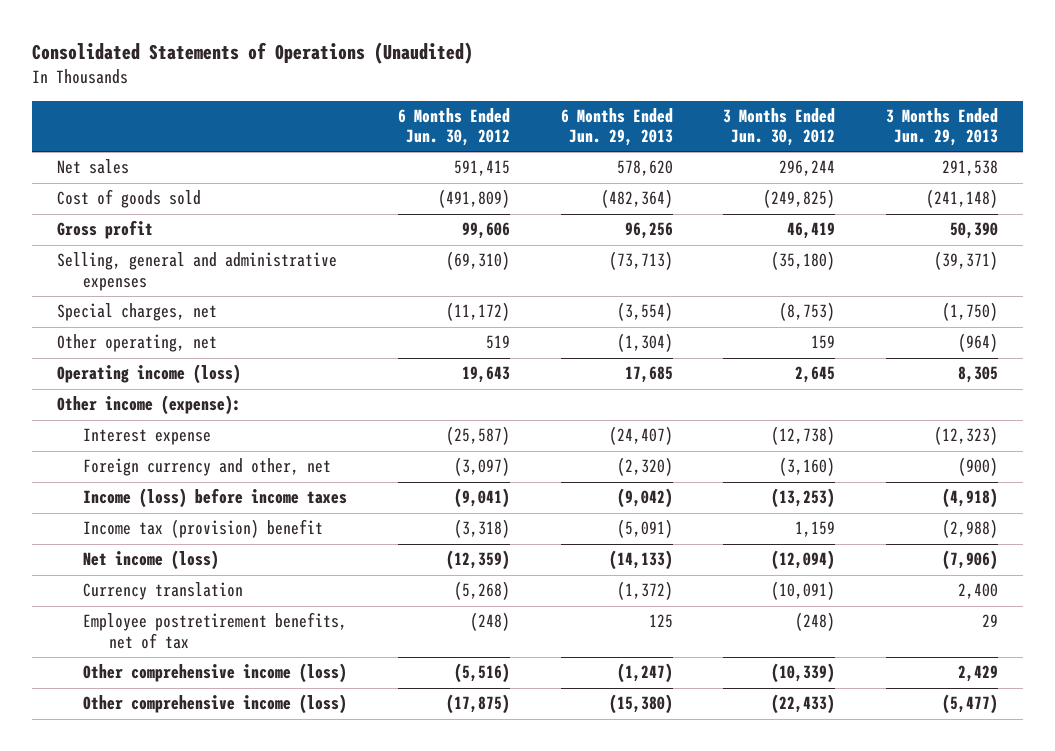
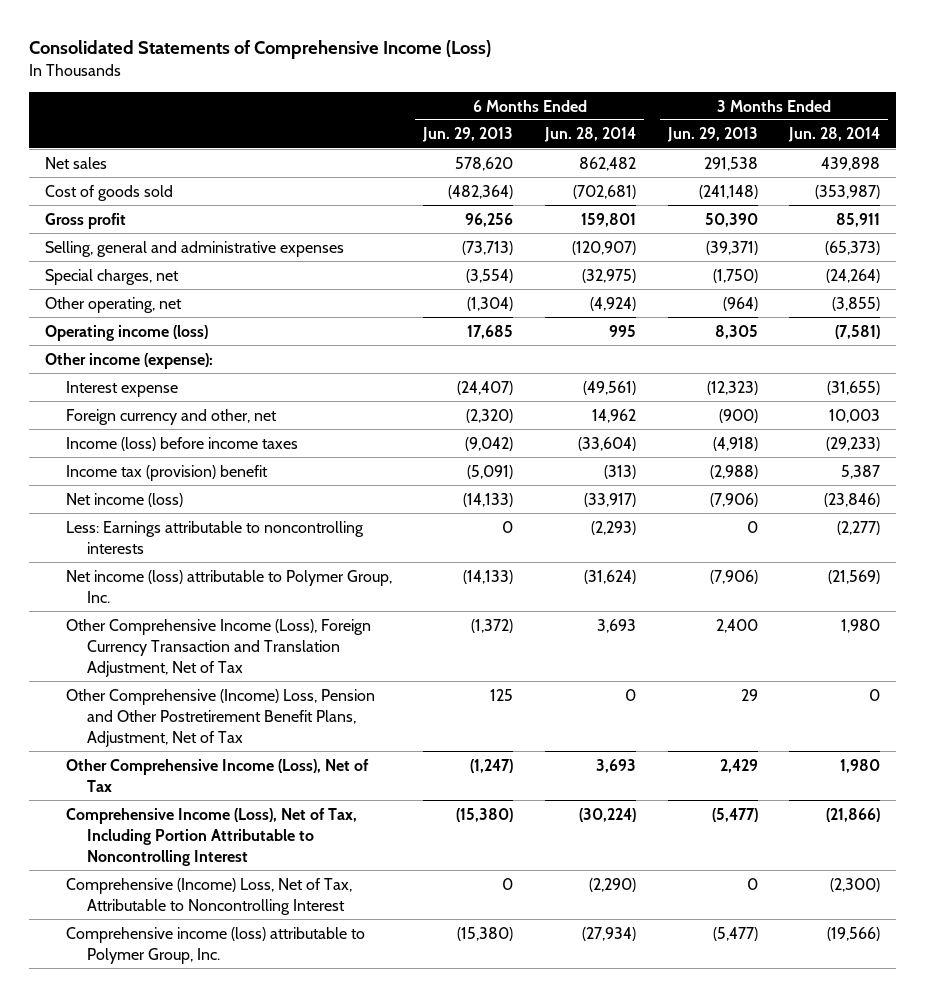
[31,42,473,65] Consolidated Statements of Operations (Unaudited) -> [28,39,491,59] Consolidated Statements of Comprehensive Income (Loss)
[397,107,510,147] 6 Months Ended Jun. 30, 2012 -> none
[723,107,836,147] 3 Months Ended Jun. 30, 2012 -> none
none -> [543,127,636,143] Jun. 28, 2014
none -> [788,127,881,143] Jun. 28, 2014
none -> [65,520,364,554] Less: Earnings attributable to noncontrolling interests
none -> [65,569,392,603] Net income (loss) attributable to Polymer Group, Inc.
[83,582,244,601] Currency translation -> [65,618,371,677] Other Comprehensive Income (Loss), Foreign Currency Transaction and Translation Adjustment, Net of Tax
[83,612,348,649] Employee postretirement benefits, net of tax -> [65,688,375,747] Other Comprehensive (Income) Loss, Pension and Other Postretirement Benefit Plans, Adjustment, Net of Tax
[83,663,348,684] Other comprehensive income (loss) -> [65,758,369,792] Other Comprehensive Income (Loss), Net of Tax
[83,694,348,715] Other comprehensive income (loss) -> [65,807,357,866] Comprehensive Income (Loss), Net of Tax, Including Portion Attributable to Noncontrolling Interest
none -> [65,877,352,915] Comprehensive (Income) Loss, Net of Tax, Attributable to Noncontrolling Interest
none -> [65,926,365,964] Comprehensive income (loss) attributable to Polymer Group, Inc.

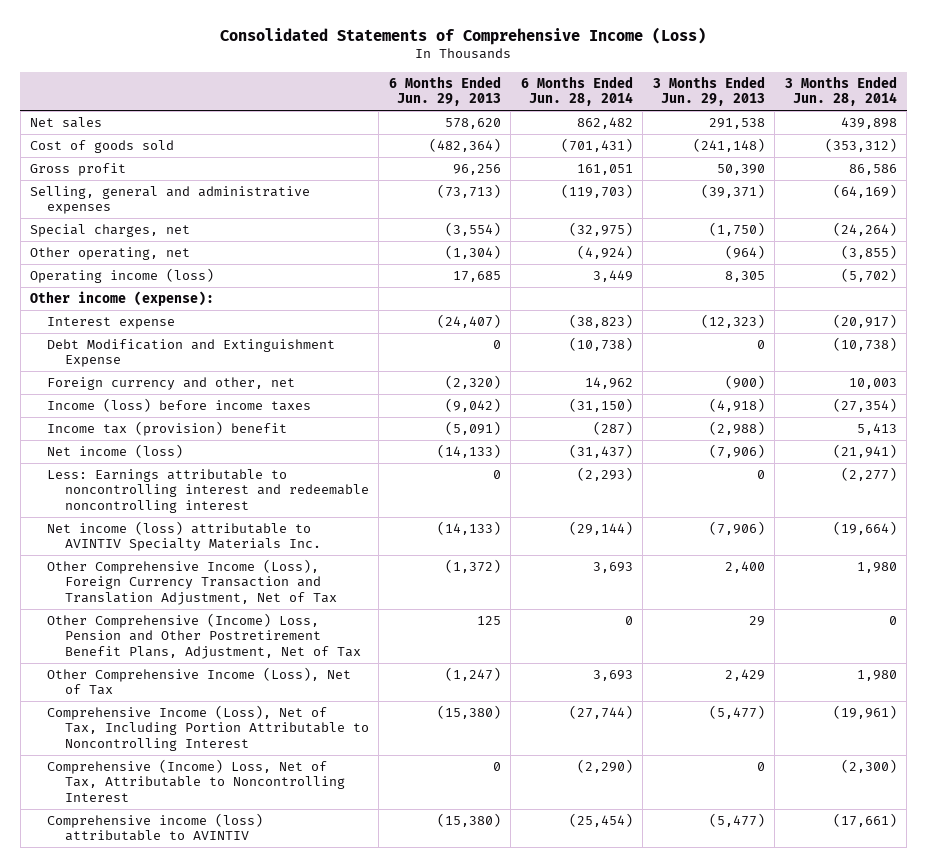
[572,184,636,199] (702,681) -> [560,138,633,153] (701,431)
[815,184,881,199] (353,987) -> [824,138,897,153] (353,312)
[580,212,636,227] 159,801 -> [576,164,633,176] 161,051
[836,212,881,227] 85,911 -> [848,164,897,176] 86,586
[571,240,636,255] (120,907) -> [560,184,633,199] (119,703)
[825,240,881,255] (65,373) -> [832,184,897,199] (64,169)
[608,324,636,337] 995 -> [592,270,633,283] 3,449
[835,324,881,339] (7,581) -> [840,268,897,283] (5,702)
[582,380,636,395] (49,561) -> [568,314,633,329] (38,823)
[827,380,881,395] (31,655) -> [832,314,897,329] (20,917)
none -> [47,339,336,368] Debt Modification and Extinguishment Expense
[577,436,636,451] (33,604) -> [568,398,633,413] (31,150)
[826,436,881,451] (29,233) -> [832,398,897,413] (27,354)
[603,464,636,479] (313) -> [592,421,633,436] (287)
[841,464,881,479] 5,387 -> [856,423,897,436] 5,413
[583,492,636,507] (33,917) -> [568,444,633,459] (31,437)
[824,492,881,507] (23,846) -> [832,444,897,459] (21,941)
[65,520,364,554] Less: Earnings attributable to noncontrolling interests -> [47,469,369,513] Less: Earnings attributable to noncontrolling interest and redeemable noncontrolling interest
[65,569,392,603] Net income (loss) attributable to Polymer Group, Inc. -> [47,521,321,552] Net income (loss) attributable to AVINTIV Specialty Materials Inc.
[583,569,636,584] (31,624) -> [568,521,633,536] (29,144)
[828,569,881,584] (21,569) -> [832,521,897,536] (19,664)
[578,807,636,822] (30,224) -> [568,705,633,720] (27,744)
[826,807,881,822] (21,866) -> [832,705,897,720] (19,961)
[65,926,365,964] Comprehensive income (loss) attributable to Polymer Group, Inc. -> [47,813,264,842] Comprehensive income (loss) attributable to AVINTIV
[581,926,636,941] (27,934) -> [568,813,633,828] (25,454)
[827,926,881,941] (19,566) -> [832,813,897,828] (17,661)

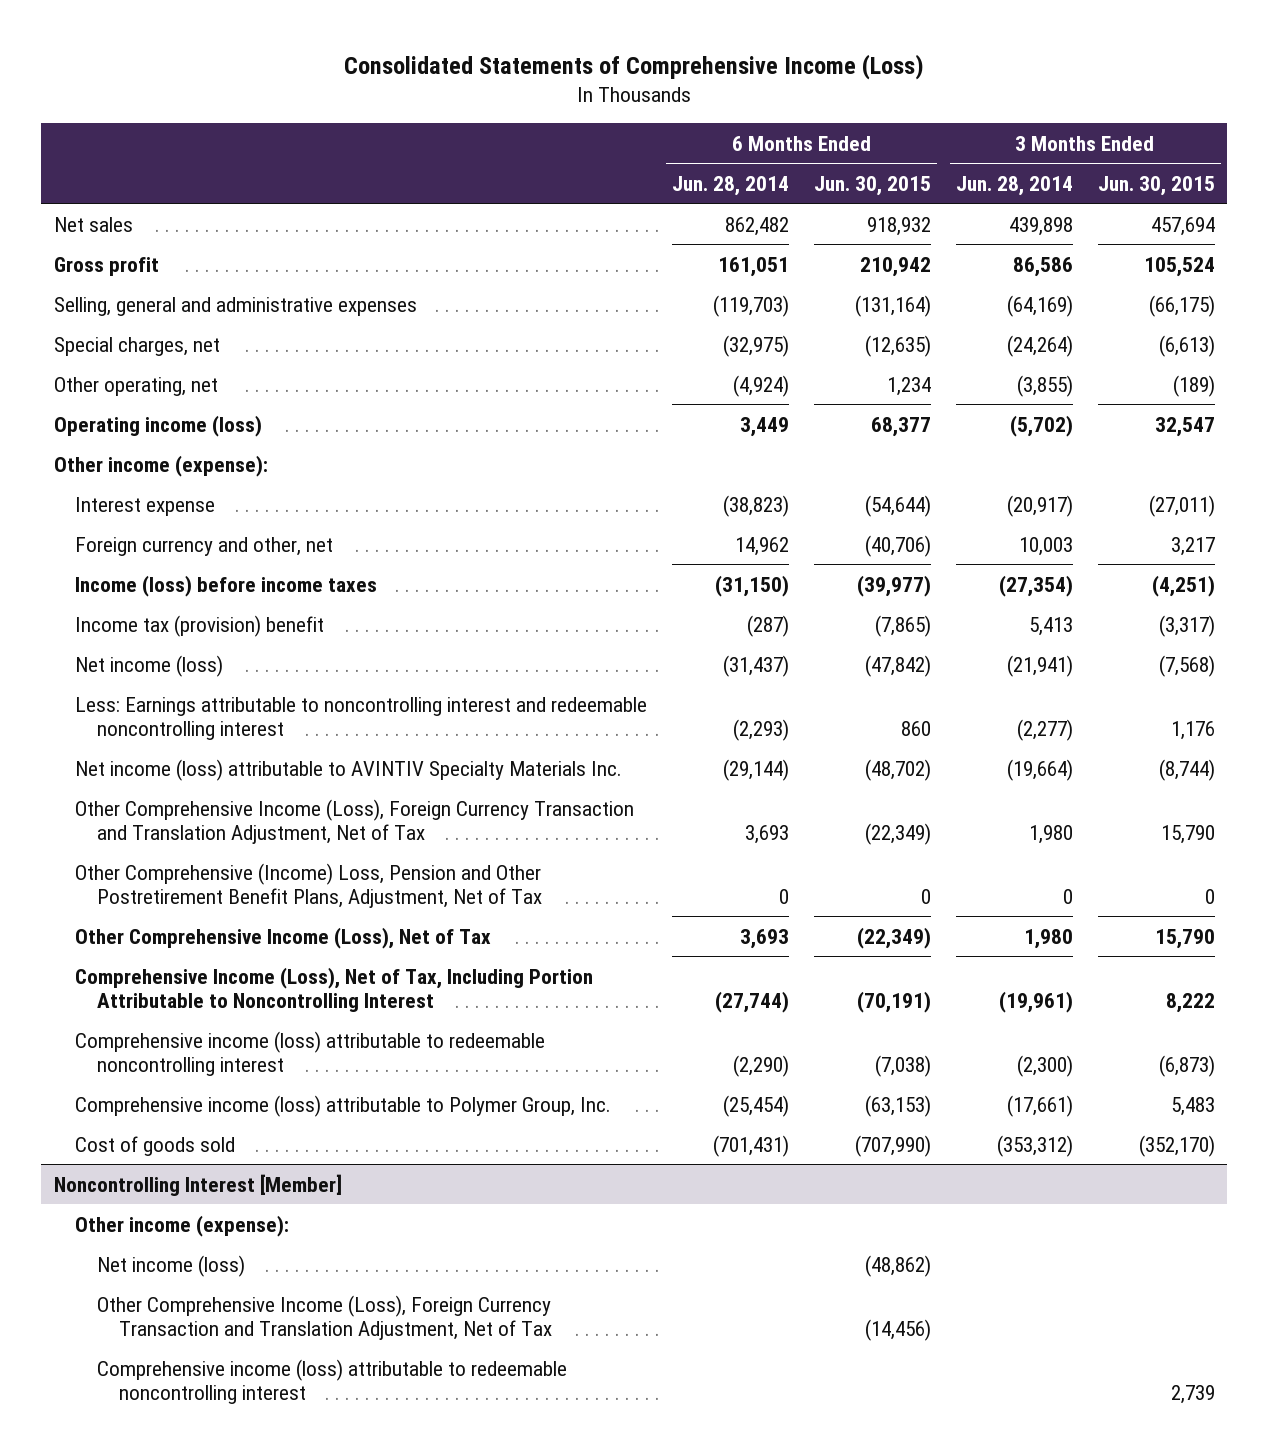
[388,75,501,107] 6 Months Ended Jun. 29, 2013 -> none
[652,75,765,107] 3 Months Ended Jun. 29, 2013 -> none
none -> [813,175,931,196] Jun. 30, 2015
none -> [1097,175,1215,196] Jun. 30, 2015
[47,339,336,368] Debt Modification and Extinguishment Expense -> none
[47,759,345,802] Comprehensive (Income) Loss, Net of Tax, Attributable to Noncontrolling Interest -> [75,1030,546,1076] Comprehensive income (loss) attributable to redeemable noncontrolling interest
[47,813,264,842] Comprehensive income (loss) attributable to AVINTIV -> [75,1094,612,1117] Comprehensive income (loss) attributable to Polymer Group, Inc.
[30,140,175,154] Cost of goods sold -> [75,1135,236,1156] Cost of goods sold
none -> [53,1173,342,1196] Noncontrolling Interest [Member]
none -> [75,1214,290,1237] Other income (expense):
none -> [97,1254,246,1277] Net income (loss)
none -> [97,1294,553,1340] Other Comprehensive Income (Loss), Foreign Currency Transaction and Translation Adjustment, Net of Tax
none -> [97,1358,568,1404] Comprehensive income (loss) attributable to redeemable noncontrolling interest

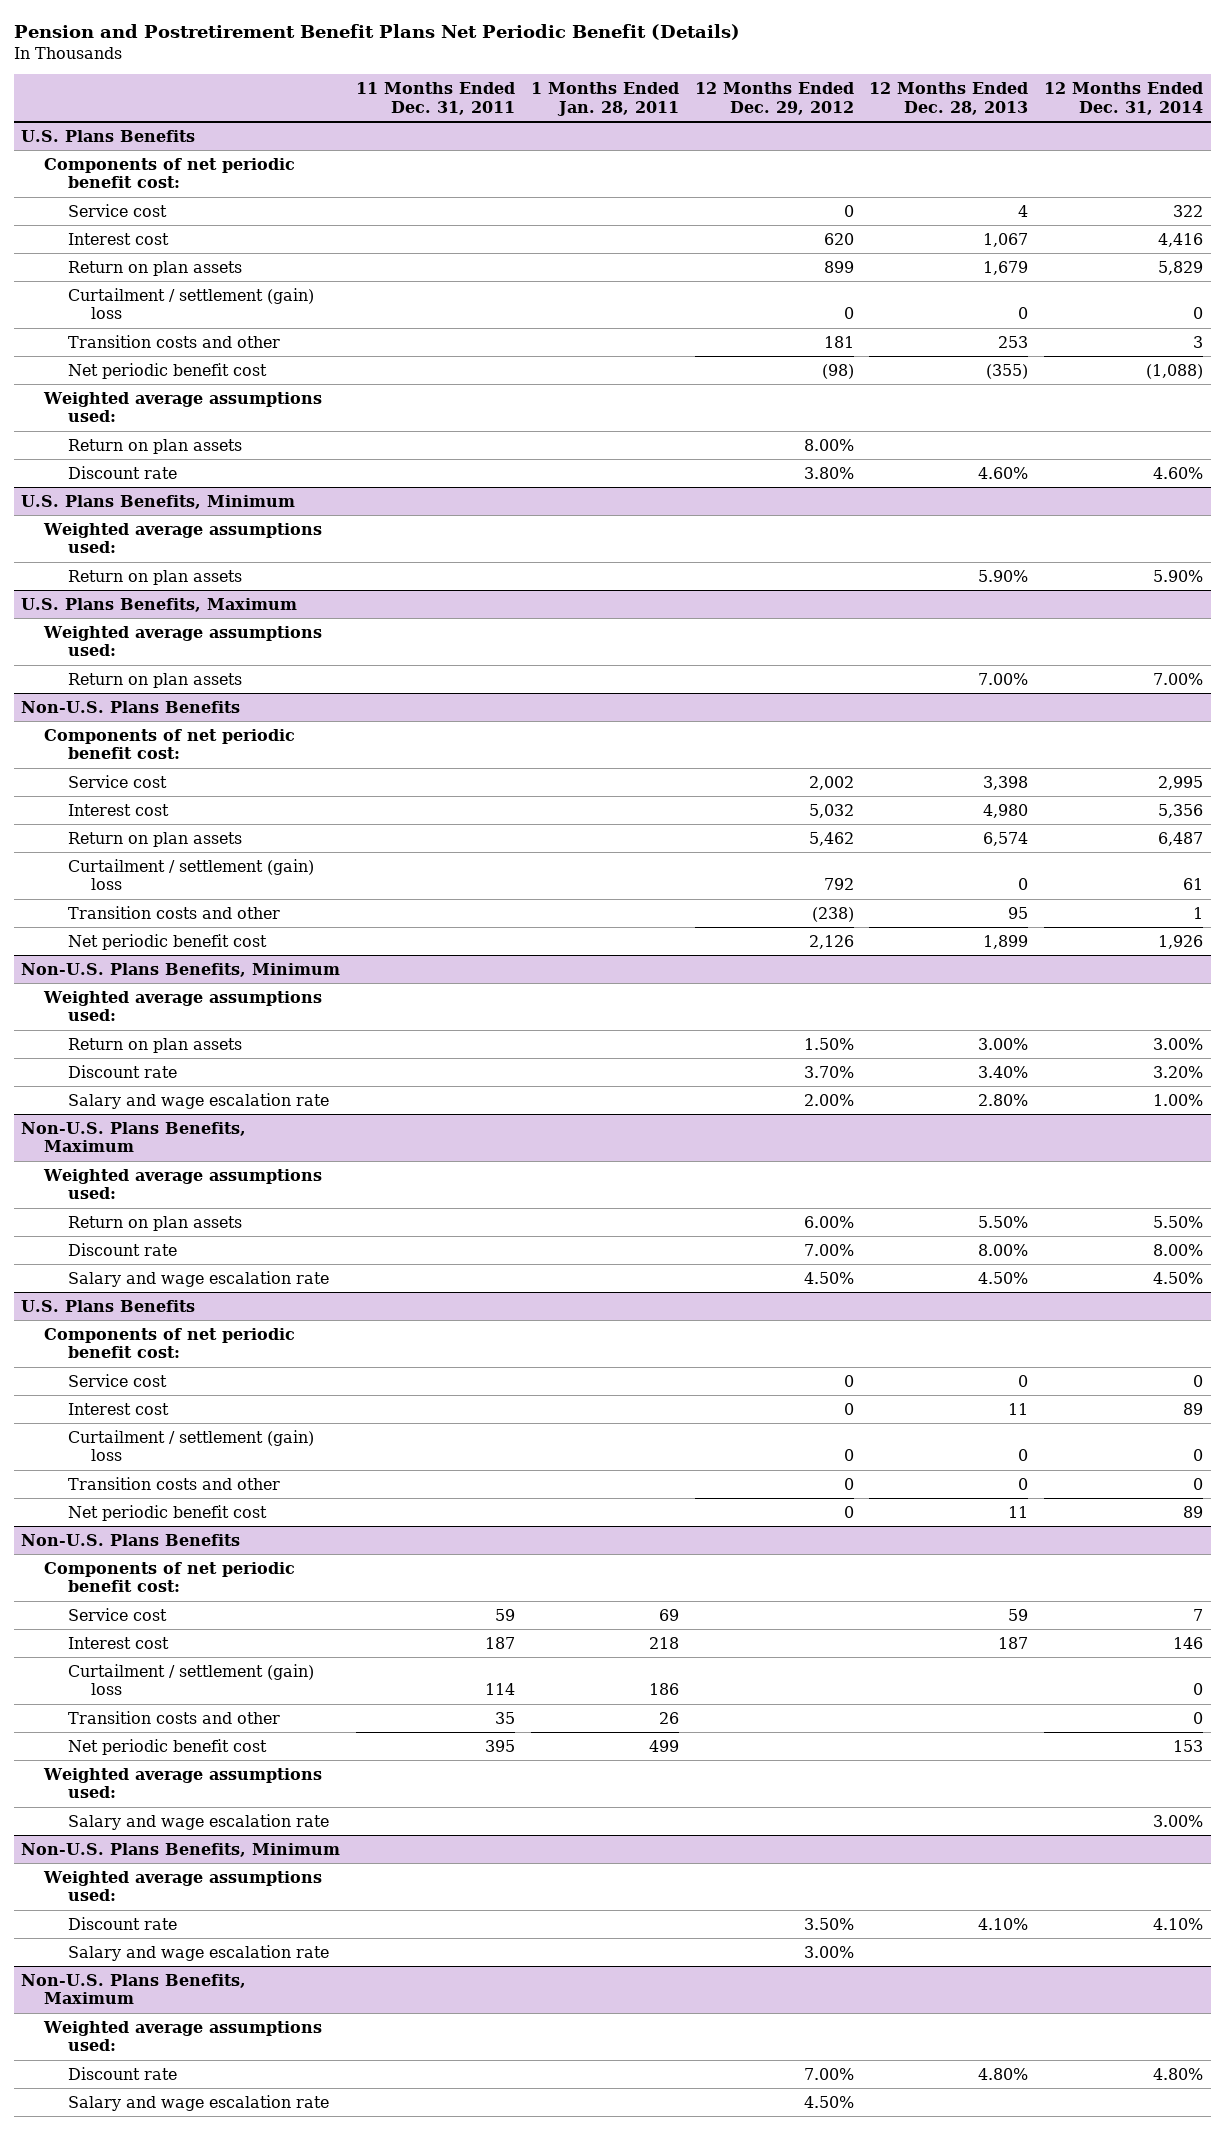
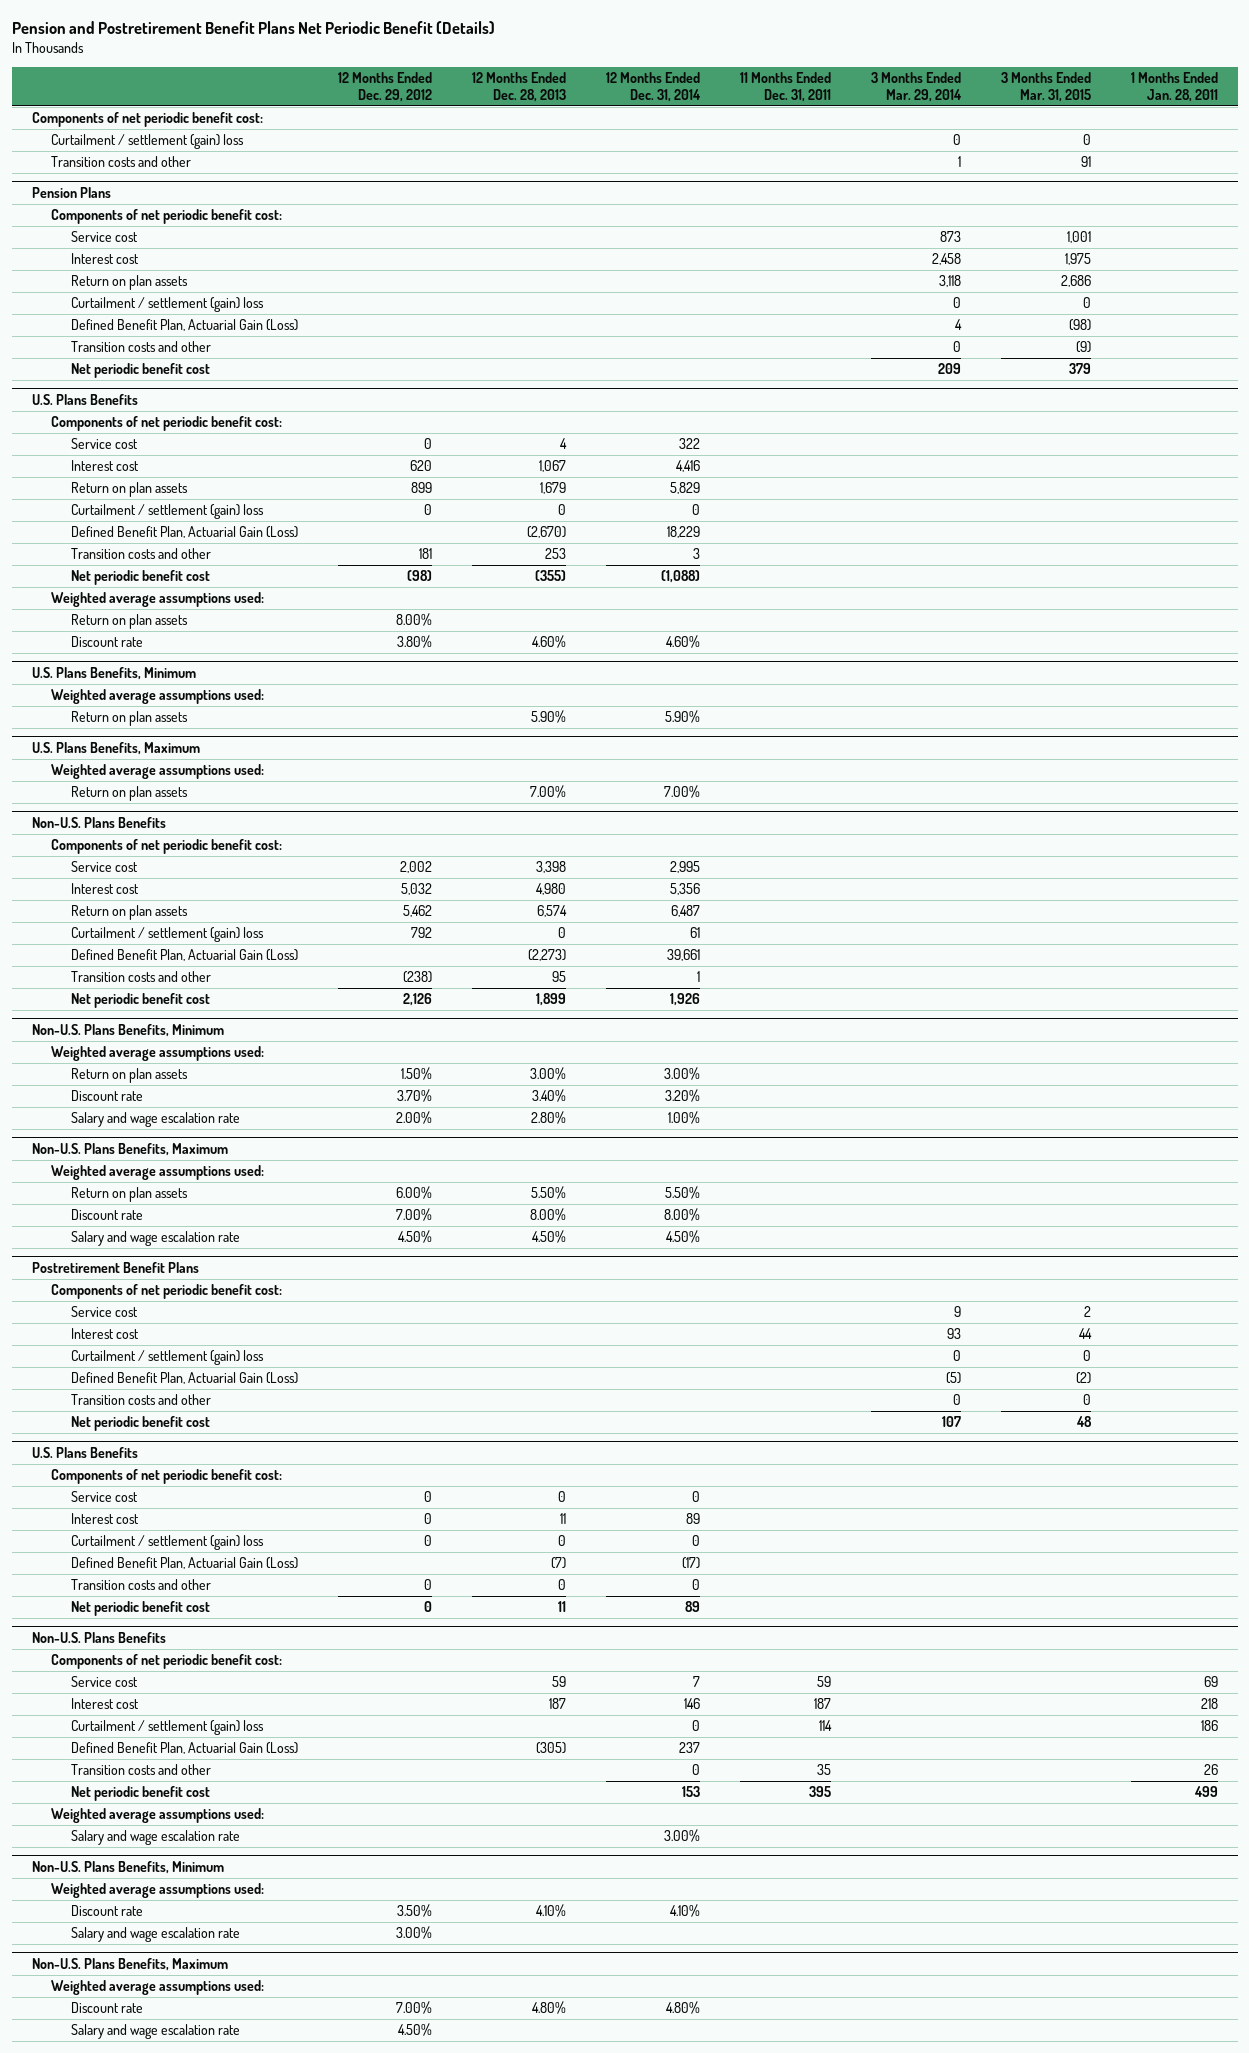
none -> [870,72,962,102] 3 Months Ended Mar. 29, 2014
none -> [1000,72,1091,102] 3 Months Ended Mar. 31, 2015
none -> [31,112,263,128] Components of net periodic benefit cost:
none -> [51,134,245,150] Curtailment / settlement (gain) loss
none -> [51,156,192,168] Transition costs and other
none -> [31,186,111,198] Pension Plans
none -> [51,209,283,225] Components of net periodic benefit cost:
none -> [70,231,138,243] Service cost
none -> [70,253,139,265] Interest cost
none -> [70,275,188,291] Return on plan assets
none -> [70,297,264,313] Curtailment / settlement (gain) loss
none -> [70,319,298,332] Defined Benefit Plan, Actuarial Gain (Loss)
none -> [70,341,211,353] Transition costs and other
none -> [70,363,210,379] Net periodic benefit cost
none -> [70,526,298,539] Defined Benefit Plan, Actuarial Gain (Loss)
none -> [70,949,298,962] Defined Benefit Plan, Actuarial Gain (Loss)
none -> [31,1261,199,1273] Postretirement Benefit Plans
none -> [51,1284,283,1300] Components of net periodic benefit cost:
none -> [70,1306,138,1318] Service cost
none -> [70,1328,139,1340] Interest cost
none -> [70,1350,264,1366] Curtailment / settlement (gain) loss
none -> [70,1372,298,1385] Defined Benefit Plan, Actuarial Gain (Loss)
none -> [70,1394,211,1406] Transition costs and other
none -> [70,1416,210,1432] Net periodic benefit cost
none -> [70,1557,298,1570] Defined Benefit Plan, Actuarial Gain (Loss)
none -> [70,1742,298,1755] Defined Benefit Plan, Actuarial Gain (Loss)

